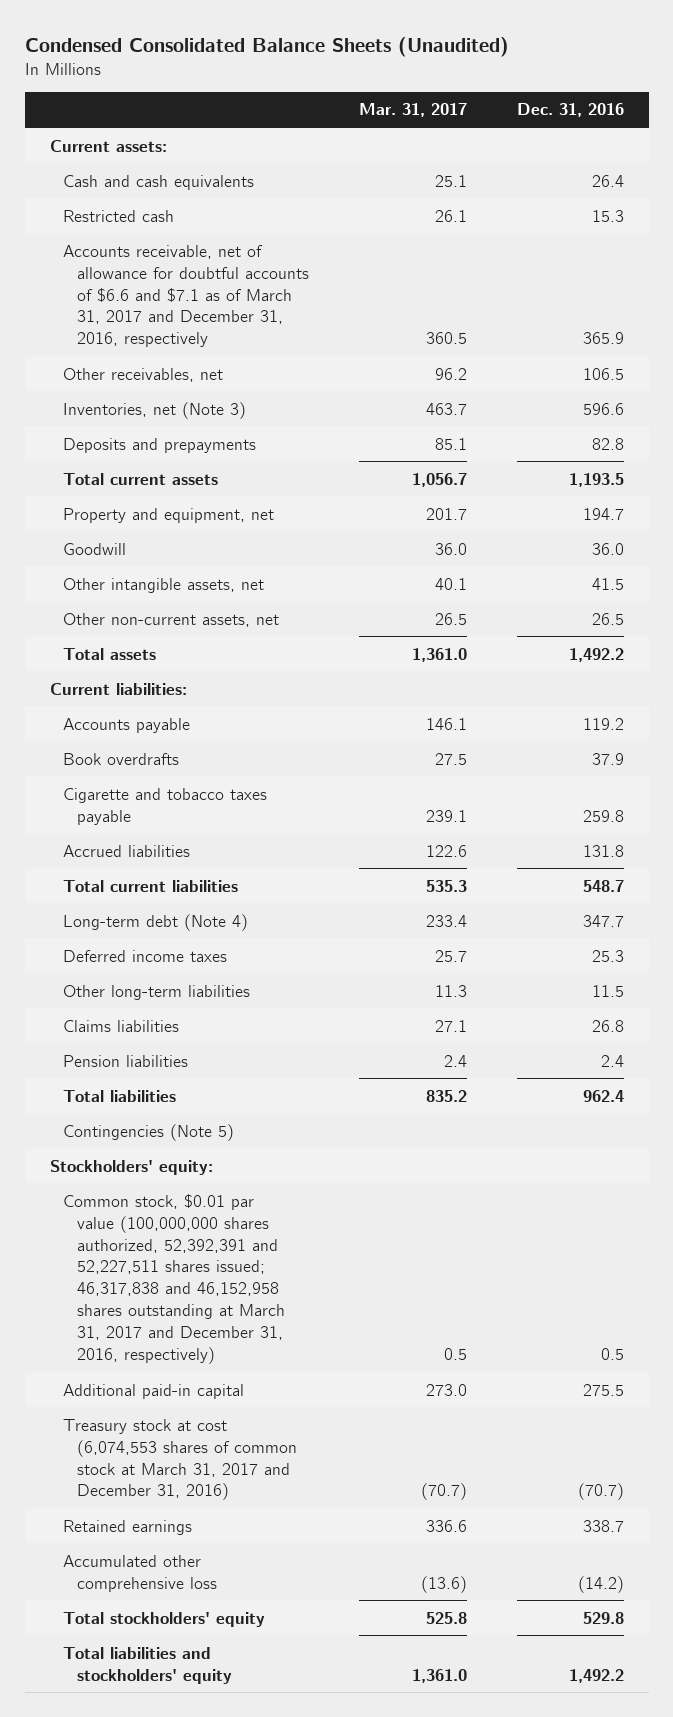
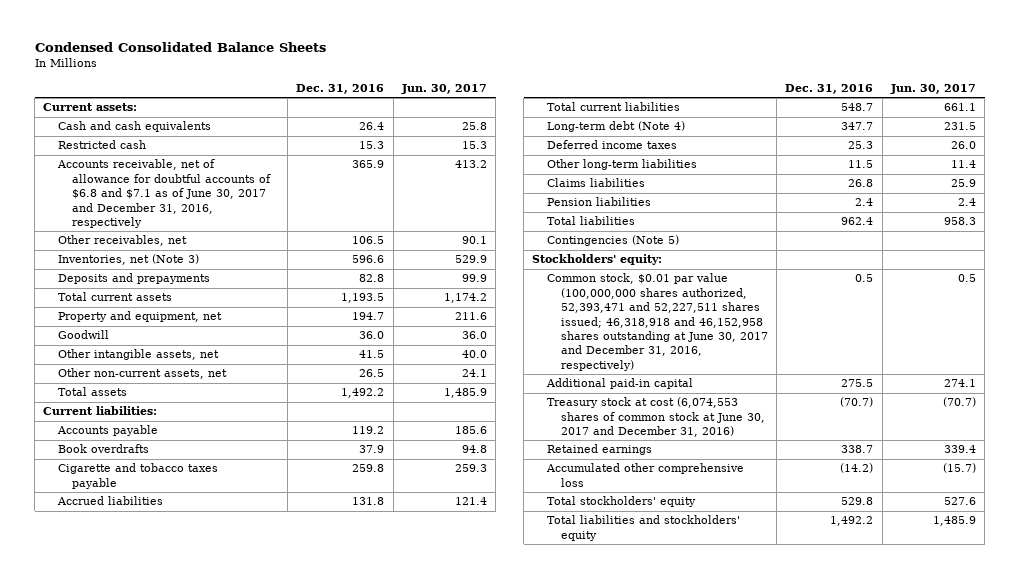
[24,36,509,57] Condensed Consolidated Balance Sheets (Unaudited) -> [34,41,326,52] Condensed Consolidated Balance Sheets
[358,103,467,118] Mar. 31, 2017 -> none
none -> [400,83,487,94] Jun. 30, 2017
[63,244,310,348] Accounts receivable, net of allowance for doubtful accounts of $6.6 and $7.1 as of March 31, 2017 and December 31, 2016, respectively -> [56,159,271,228] Accounts receivable, net of allowance for doubtful accounts of $6.8 and $7.1 as of June 30, 2017 and December 31, 2016, respectively
[63,1193,286,1365] Common stock, $0.01 par value (100,000,000 shares authorized, 52,392,391 and 52,227,511 shares issued; 46,317,838 and 46,152,958 shares outstanding at March 31, 2017 and December 31, 2016, respectively) -> [546,273,768,371] Common stock, $0.01 par value (100,000,000 shares authorized, 52,393,471 and 52,227,511 shares issued; 46,318,918 and 46,152,958 shares outstanding at June 30, 2017 and December 31, 2016, respectively)
[63,1418,298,1501] Treasury stock at cost (6,074,553 shares of common stock at March 31, 2017 and December 31, 2016) -> [546,397,765,438] Treasury stock at cost (6,074,553 shares of common stock at June 30, 2017 and December 31, 2016)

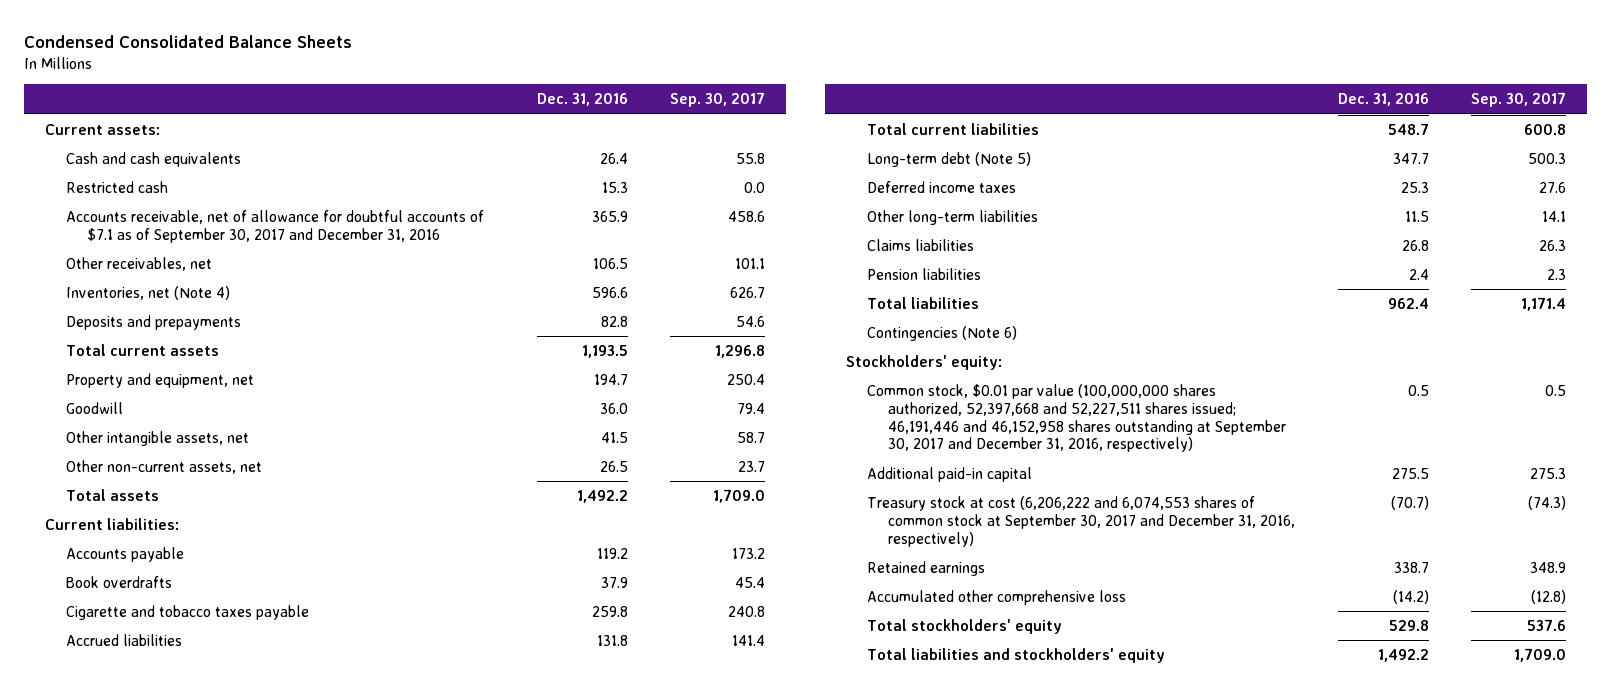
[400,83,487,94] Jun. 30, 2017 -> none
none -> [670,92,766,108] Sep. 30, 2017
[56,159,271,228] Accounts receivable, net of allowance for doubtful accounts of $6.8 and $7.1 as of June 30, 2017 and December 31, 2016, respectively -> [66,209,485,243] Accounts receivable, net of allowance for doubtful accounts of $7.1 as of September 30, 2017 and December 31, 2016
[57,254,199,266] Inventories, net (Note 3) -> [66,285,231,300] Inventories, net (Note 4)
[546,121,685,133] Long-term debt (Note 4) -> [867,151,1032,167] Long-term debt (Note 5)
[546,235,679,247] Contingencies (Note 5) -> [867,325,1018,341] Contingencies (Note 6)
[546,273,768,371] Common stock, $0.01 par value (100,000,000 shares authorized, 52,393,471 and 52,227,511 shares issued; 46,318,918 and 46,152,958 shares outstanding at June 30, 2017 and December 31, 2016, respectively) -> [867,383,1287,453] Common stock, $0.01 par value (100,000,000 shares authorized, 52,397,668 and 52,227,511 shares issued; 46,191,446 and 46,152,958 shares outstanding at September 30, 2017 and December 31, 2016, respectively)
[546,397,765,438] Treasury stock at cost (6,074,553 shares of common stock at June 30, 2017 and December 31, 2016) -> [867,495,1296,547] Treasury stock at cost (6,206,222 and 6,074,553 shares of common stock at September 30, 2017 and December 31, 2016, respectively)

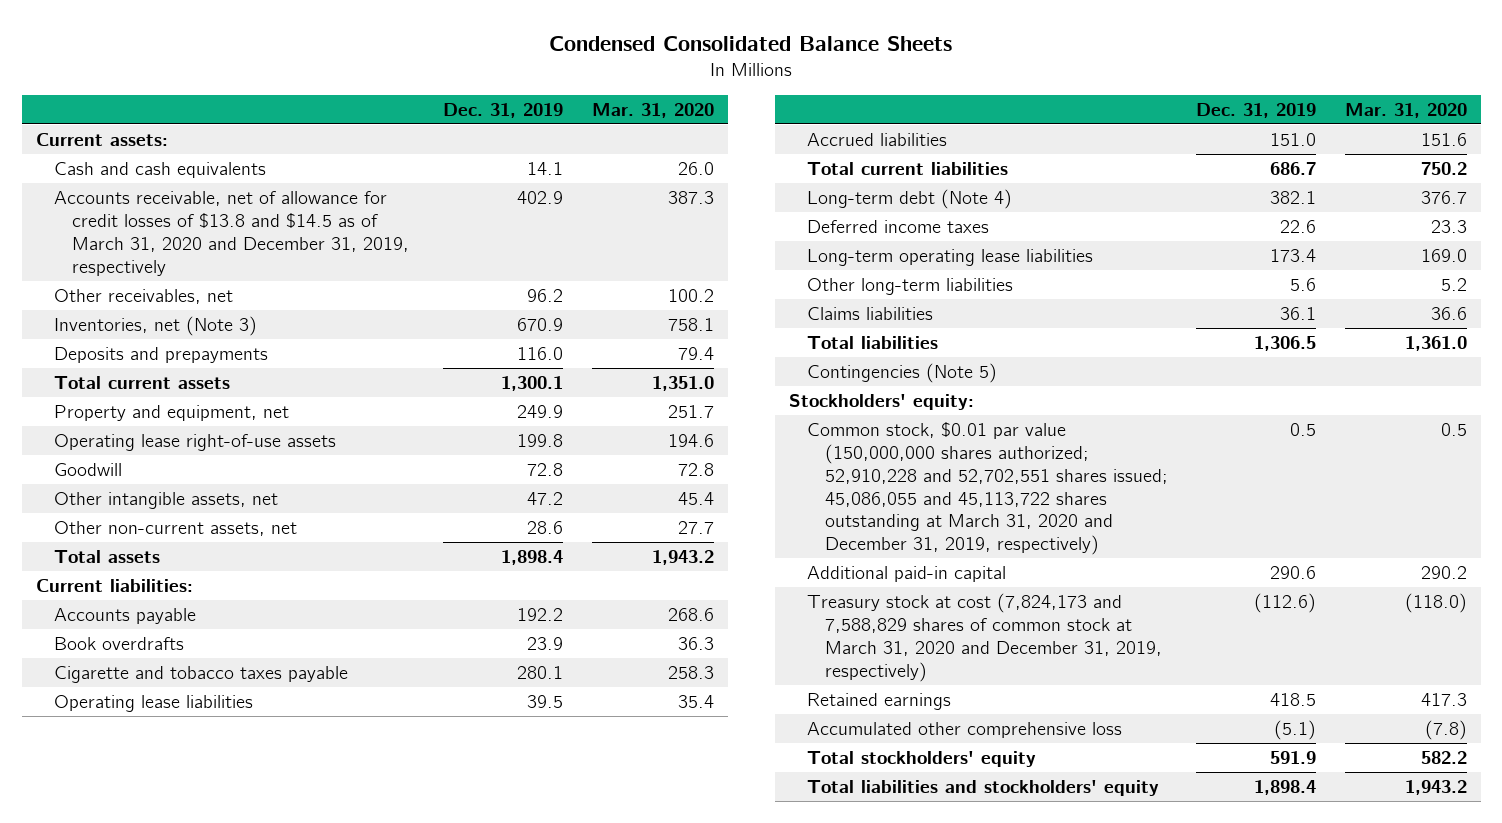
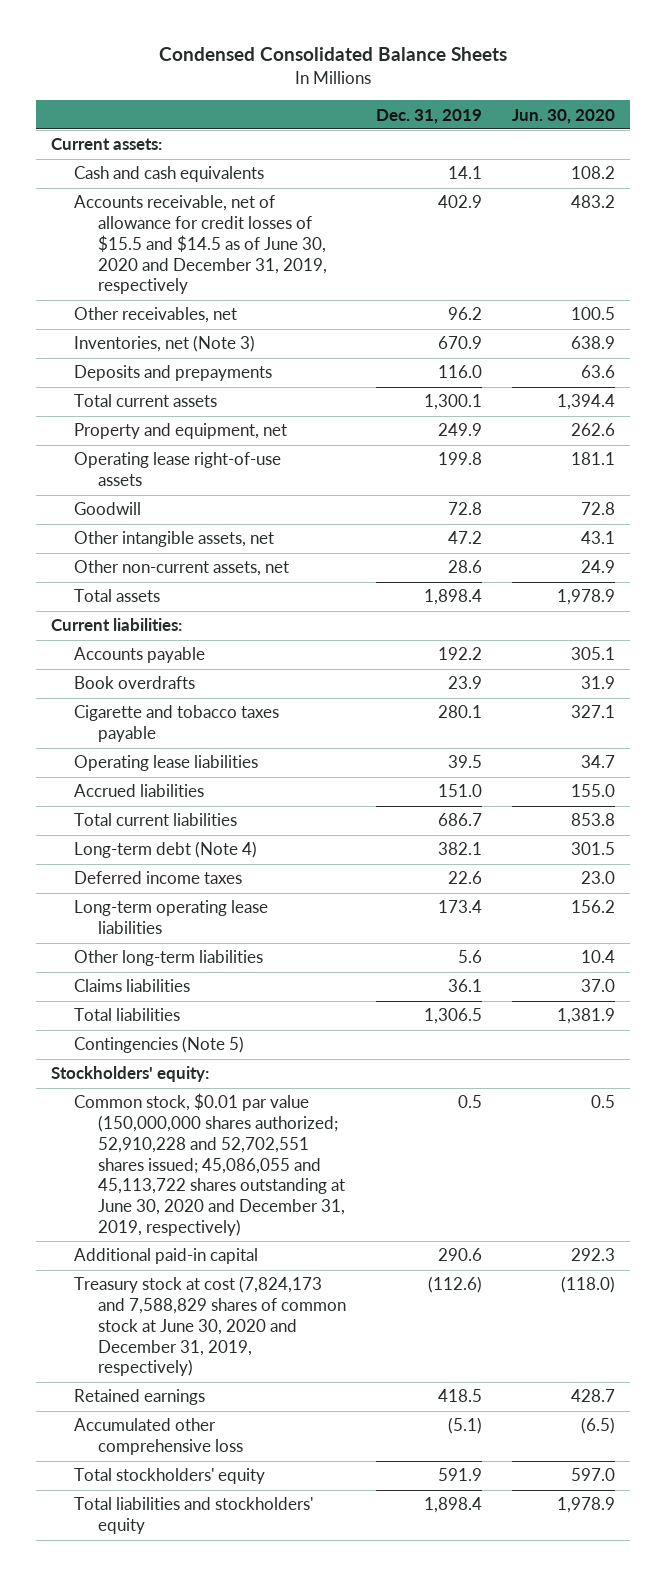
[591,102,714,118] Mar. 31, 2020 -> none
none -> [511,108,615,124] Jun. 30, 2020
[53,190,409,276] Accounts receivable, net of allowance for credit losses of $13.8 and $14.5 as of March 31, 2020 and December 31, 2019, respectively -> [74,195,328,295] Accounts receivable, net of allowance for credit losses of $15.5 and $14.5 as of June 30, 2020 and December 31, 2019, respectively
[806,421,1168,556] Common stock, $0.01 par value (150,000,000 shares authorized; 52,910,228 and 52,702,551 shares issued; 45,086,055 and 45,113,722 shares outstanding at March 31, 2020 and December 31, 2019, respectively) -> [74,1093,346,1236] Common stock, $0.01 par value (150,000,000 shares authorized; 52,910,228 and 52,702,551 shares issued; 45,086,055 and 45,113,722 shares outstanding at June 30, 2020 and December 31, 2019, respectively)
[806,592,1162,682] Treasury stock at cost (7,824,173 and 7,588,829 shares of common stock at March 31, 2020 and December 31, 2019, respectively) -> [74,1276,347,1377] Treasury stock at cost (7,824,173 and 7,588,829 shares of common stock at June 30, 2020 and December 31, 2019, respectively)

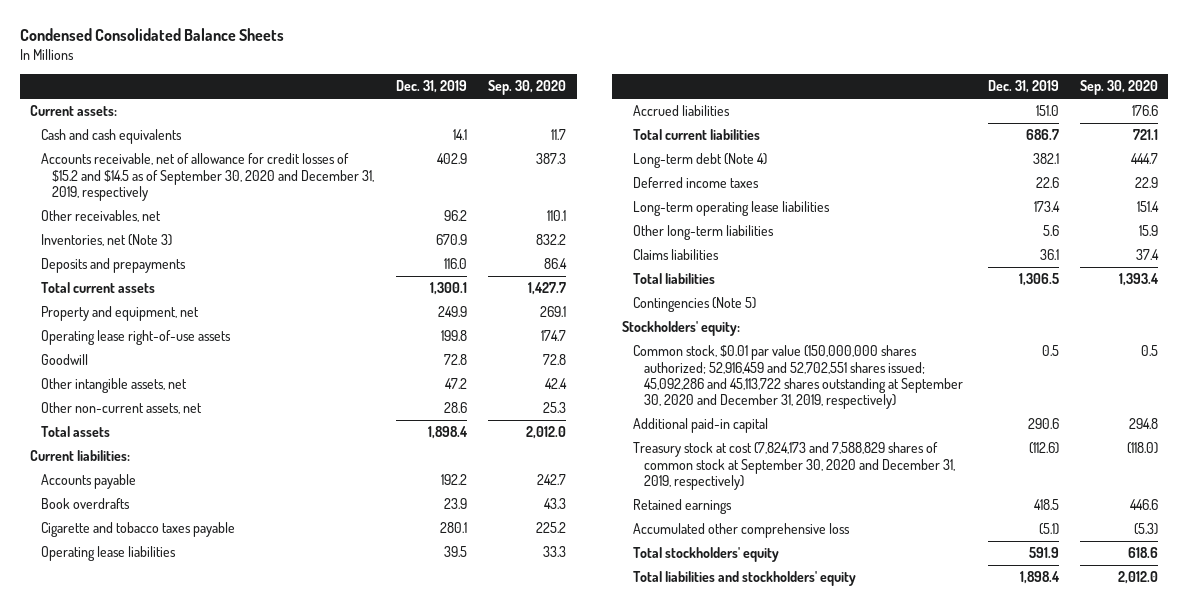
[511,108,615,124] Jun. 30, 2020 -> none
none -> [488,80,567,96] Sep. 30, 2020
[74,195,328,295] Accounts receivable, net of allowance for credit losses of $15.5 and $14.5 as of June 30, 2020 and December 31, 2019, respectively -> [41,153,375,202] Accounts receivable, net of allowance for credit losses of $15.2 and $14.5 as of September 30, 2020 and December 31, 2019, respectively
[74,1093,346,1236] Common stock, $0.01 par value (150,000,000 shares authorized; 52,910,228 and 52,702,551 shares issued; 45,086,055 and 45,113,722 shares outstanding at June 30, 2020 and December 31, 2019, respectively) -> [633,345,964,410] Common stock, $0.01 par value (150,000,000 shares authorized; 52,916,459 and 52,702,551 shares issued; 45,092,286 and 45,113,722 shares outstanding at September 30, 2020 and December 31, 2019, respectively)
[74,1276,347,1377] Treasury stock at cost (7,824,173 and 7,588,829 shares of common stock at June 30, 2020 and December 31, 2019, respectively) -> [633,442,956,491] Treasury stock at cost (7,824,173 and 7,588,829 shares of common stock at September 30, 2020 and December 31, 2019, respectively)

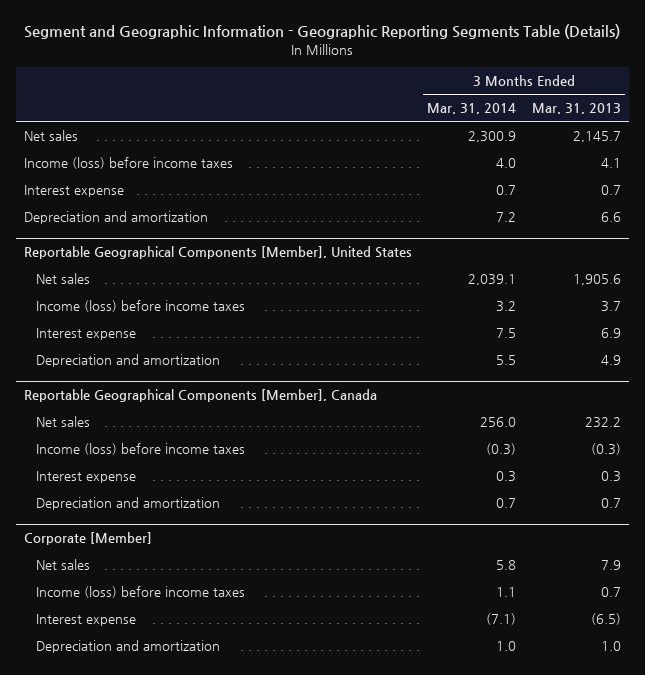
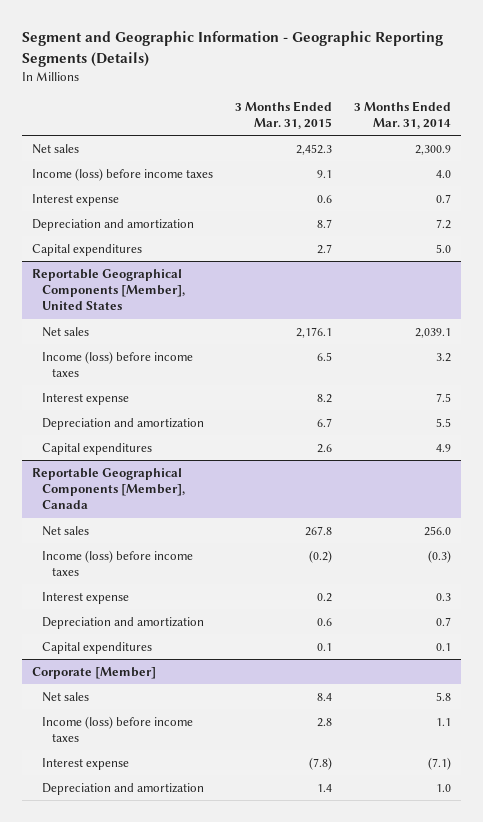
[24,24,621,40] Segment and Geographic Information - Geographic Reporting Segments Table (Details) -> [21,31,443,67] Segment and Geographic Information - Geographic Reporting Segments (Details)
[532,103,622,115] Mar. 31, 2013 -> none
none -> [235,100,333,130] 3 Months Ended Mar. 31, 2015
none -> [32,243,143,256] Capital expenditures
none -> [42,442,153,455] Capital expenditures
none -> [42,641,153,654] Capital expenditures

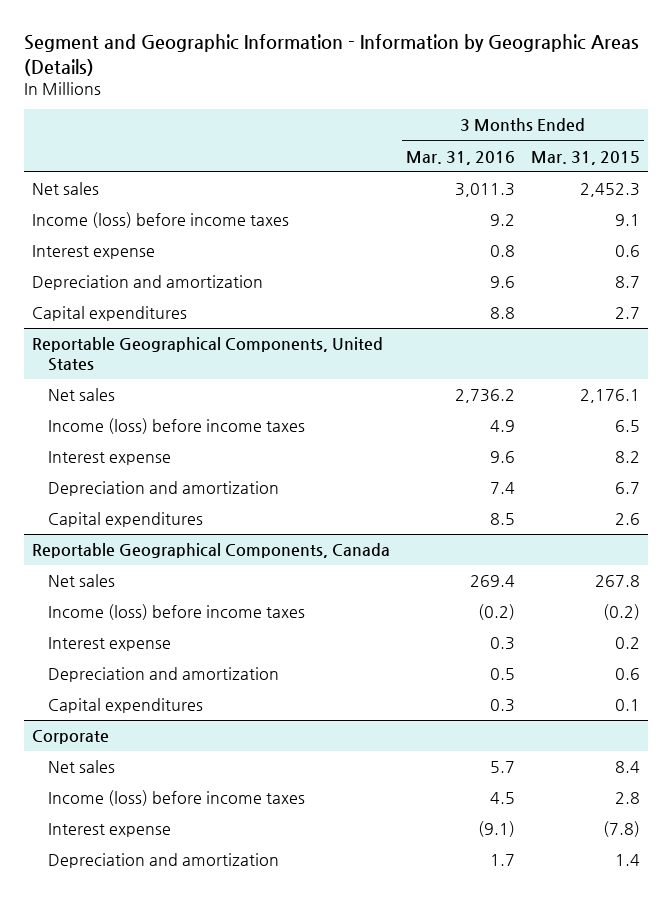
[21,31,443,67] Segment and Geographic Information - Geographic Reporting Segments (Details) -> [23,34,639,76] Segment and Geographic Information - Information by Geographic Areas (Details)
[353,100,451,130] 3 Months Ended Mar. 31, 2014 -> none
none -> [406,150,516,165] Mar. 31, 2016
[32,268,186,311] Reportable Geographical Components [Member], United States -> [32,337,384,371] Reportable Geographical Components, United States
[32,467,186,510] Reportable Geographical Components [Member], Canada -> [32,543,391,559] Reportable Geographical Components, Canada
[32,666,157,679] Corporate [Member] -> [32,730,110,745] Corporate

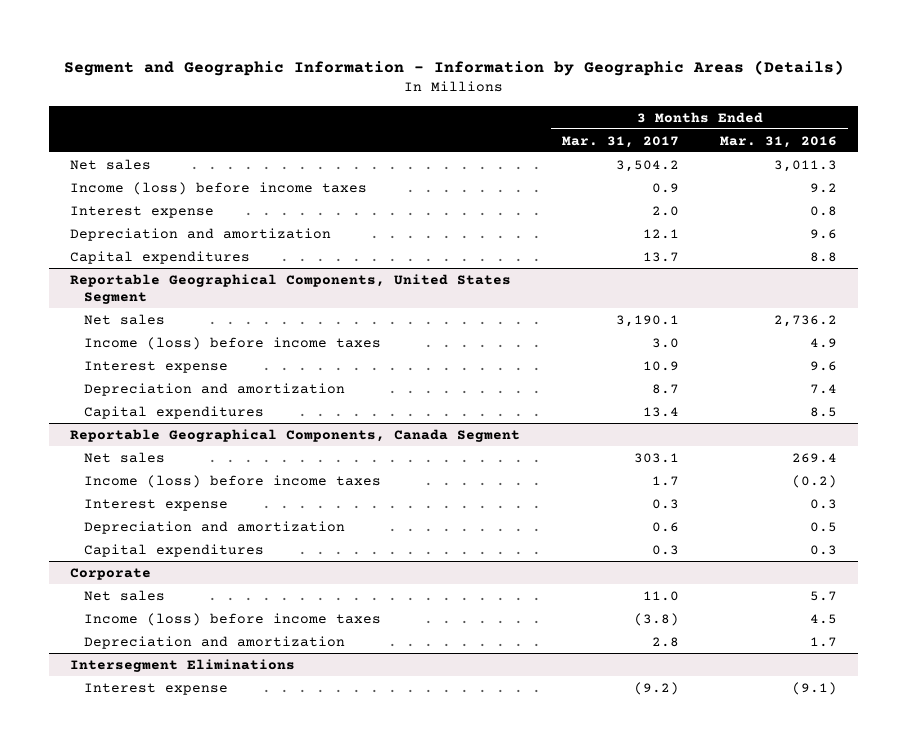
[531,150,641,165] Mar. 31, 2015 -> none
none -> [561,135,679,148] Mar. 31, 2017
[32,337,384,371] Reportable Geographical Components, United States -> [70,273,512,304] Reportable Geographical Components, United States Segment
[32,543,391,559] Reportable Geographical Components, Canada -> [70,428,521,442] Reportable Geographical Components, Canada Segment
[47,823,171,838] Interest expense -> none
none -> [70,658,296,672] Intersegment Eliminations
none -> [84,682,229,695] Interest expense

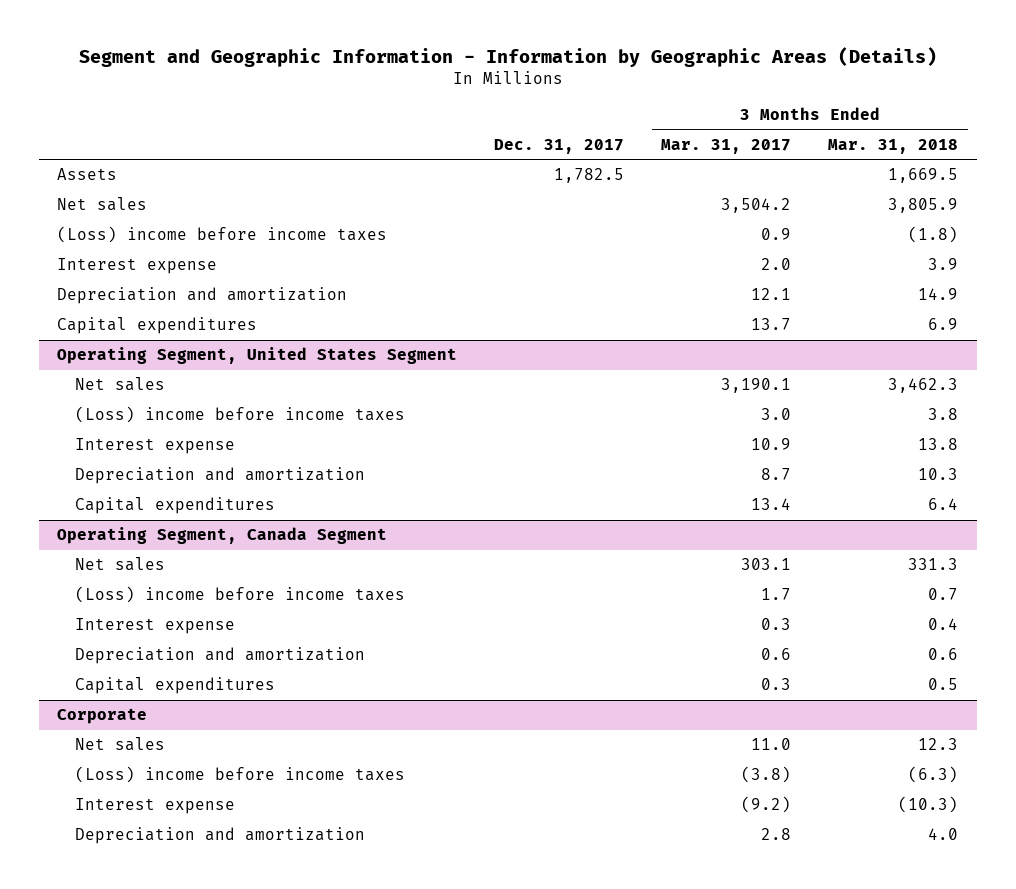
[720,135,838,148] Mar. 31, 2016 -> none
none -> [494,138,625,154] Dec. 31, 2017
none -> [828,138,959,154] Mar. 31, 2018
none -> [57,168,118,181] Assets
[70,181,368,195] Income (loss) before income taxes -> [57,226,388,244] (Loss) income before income taxes
[70,273,512,304] Reportable Geographical Components, United States Segment -> none
none -> [57,347,458,365] Operating Segment, United States Segment
[84,336,382,350] Income (loss) before income taxes -> [74,406,405,424] (Loss) income before income taxes
[70,428,521,442] Reportable Geographical Components, Canada Segment -> none
none -> [57,527,388,545] Operating Segment, Canada Segment
[84,474,382,488] Income (loss) before income taxes -> [74,586,405,604] (Loss) income before income taxes
[70,658,296,672] Intersegment Eliminations -> none
[84,612,382,626] Income (loss) before income taxes -> [74,766,405,784] (Loss) income before income taxes
[84,635,346,649] Depreciation and amortization -> [74,827,365,845] Depreciation and amortization

